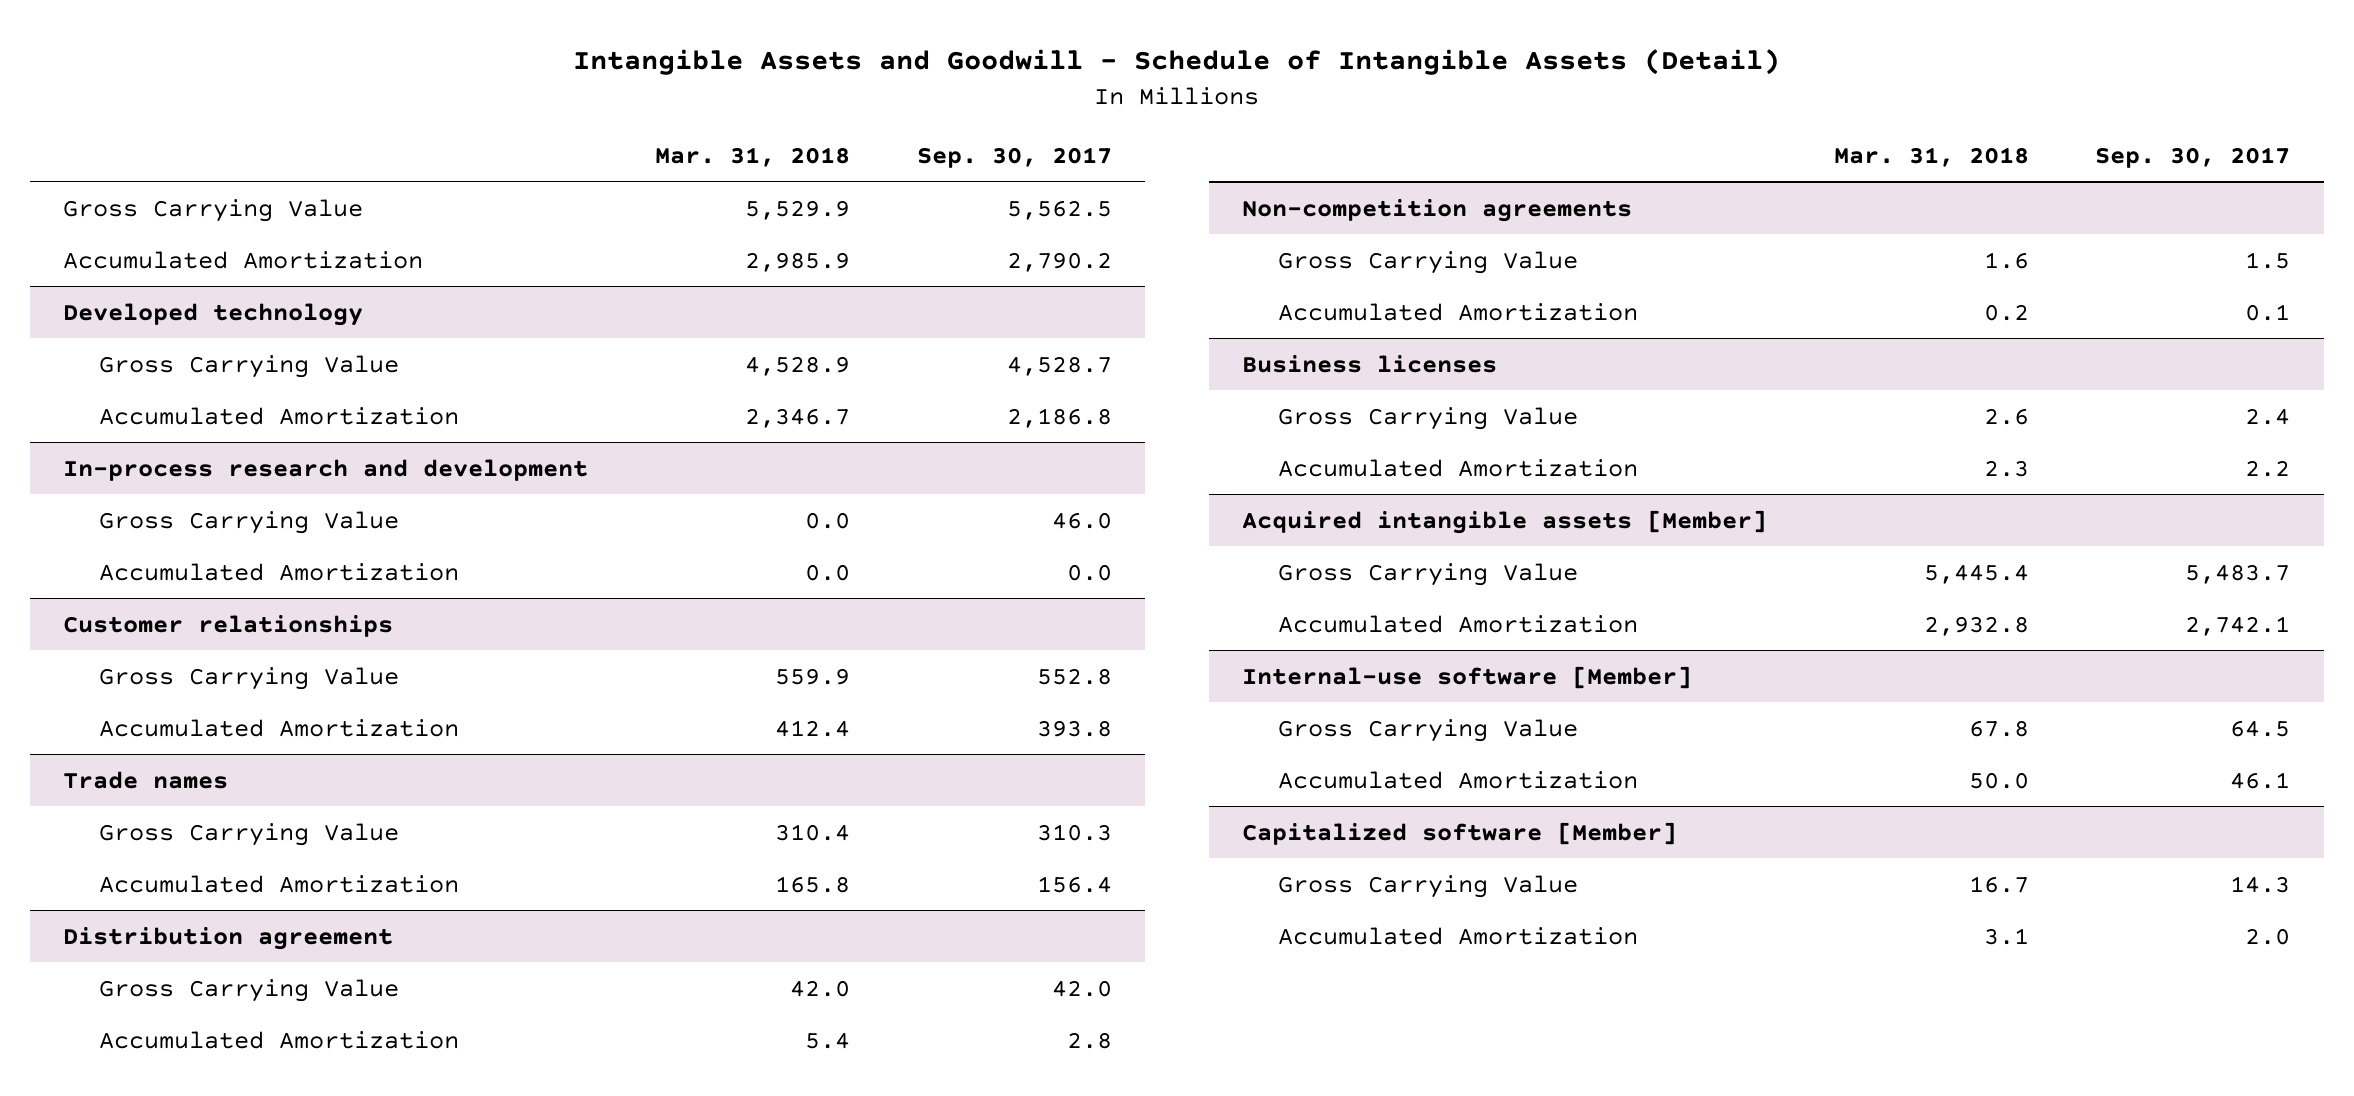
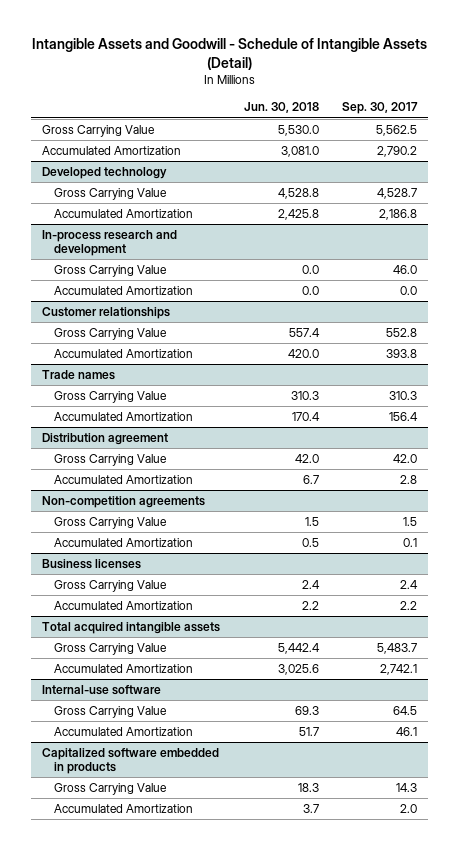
[654,146,850,167] Mar. 31, 2018 -> none
none -> [243,102,319,114] Jun. 30, 2018
[1241,509,1767,534] Acquired intangible assets [Member] -> [42,621,221,634] Total acquired intangible assets
[1241,665,1692,689] Internal-use software [Member] -> [42,684,162,695] Internal-use software
[1241,821,1677,845] Capitalized software [Member] -> [42,747,220,775] Capitalized software embedded in products

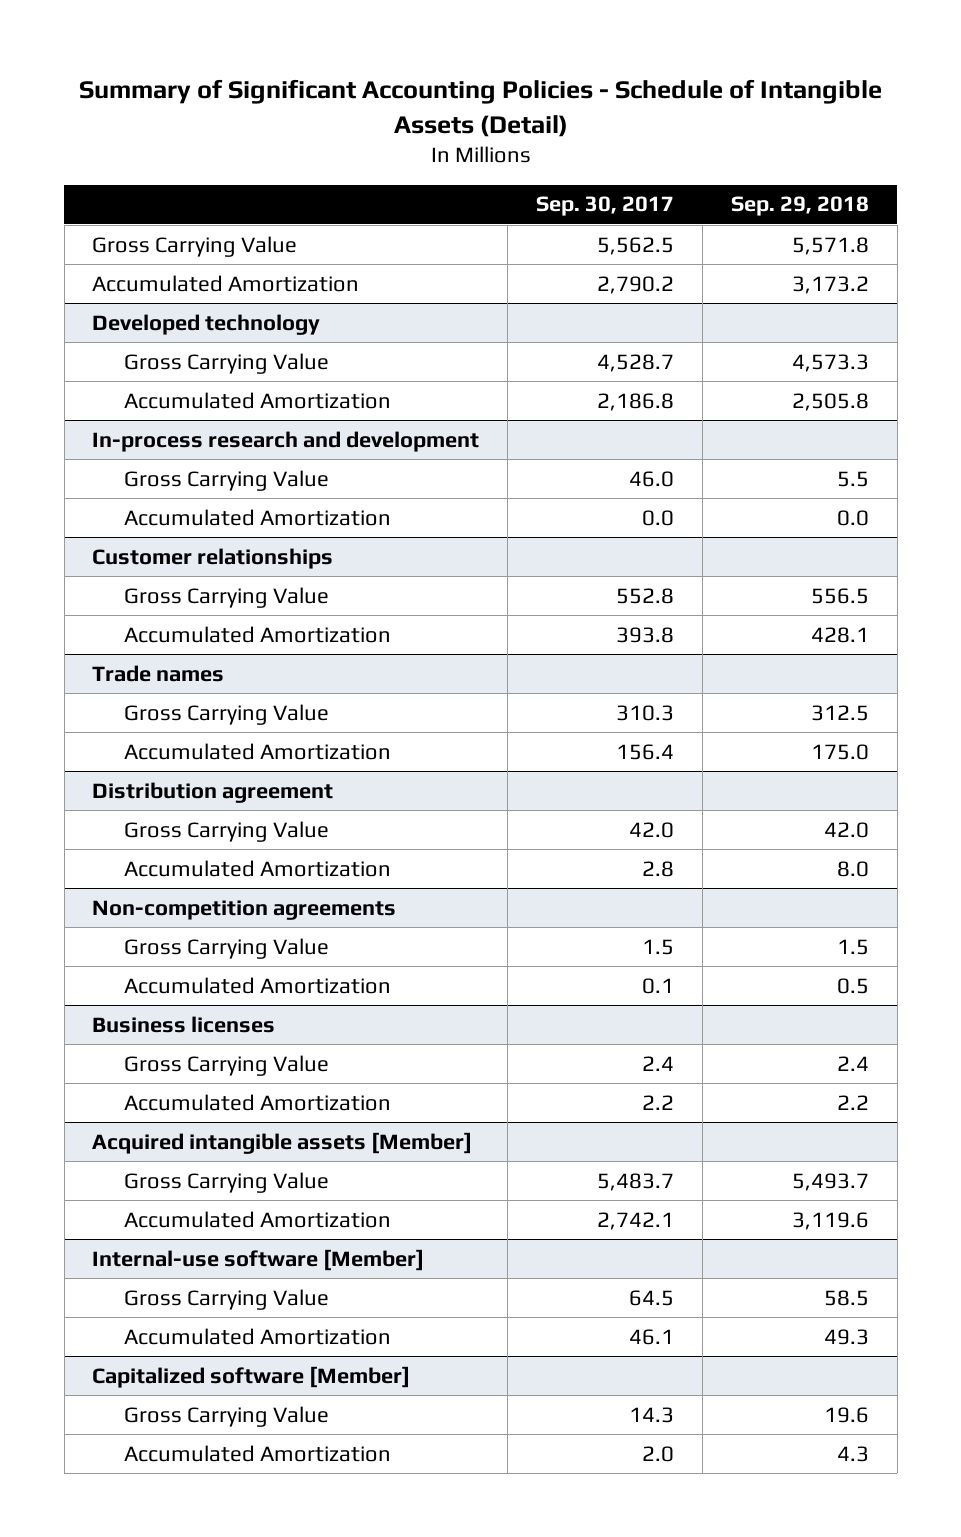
[31,38,427,71] Intangible Assets and Goodwill - Schedule of Intangible Assets (Detail) -> [78,79,882,137] Summary of Significant Accounting Policies - Schedule of Intangible Assets (Detail)
[243,102,319,114] Jun. 30, 2018 -> none
none -> [731,196,870,217] Sep. 29, 2018
[42,621,221,634] Total acquired intangible assets -> [92,1131,473,1154] Acquired intangible assets [Member]
[42,684,162,695] Internal-use software -> [92,1248,425,1271] Internal-use software [Member]
[42,747,220,775] Capitalized software embedded in products -> [92,1365,411,1388] Capitalized software [Member]

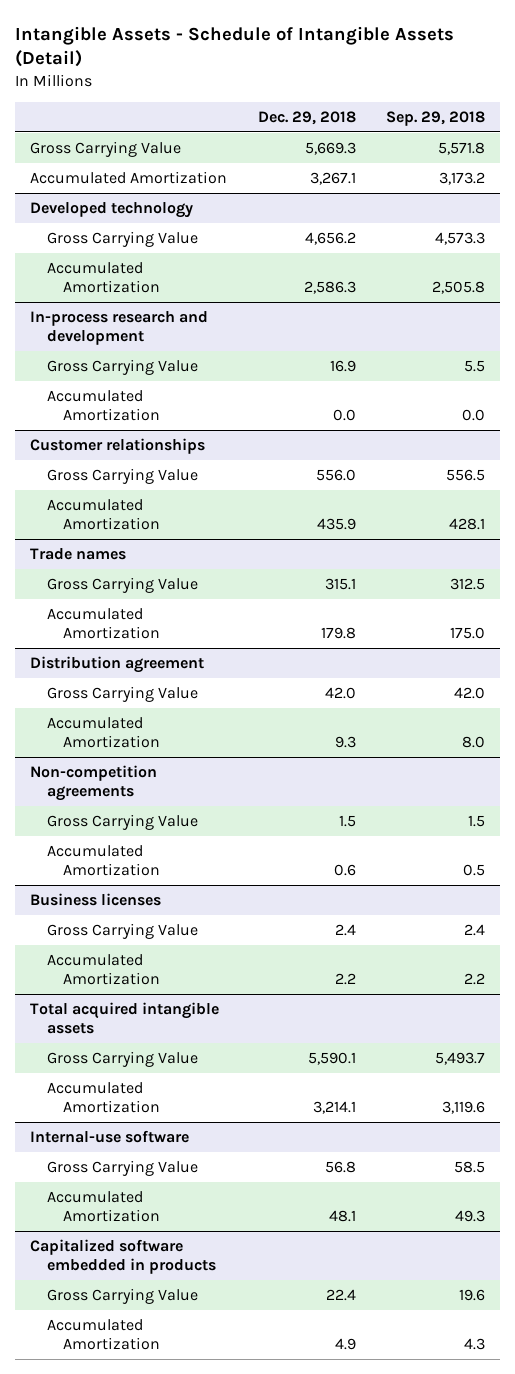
[78,79,882,137] Summary of Significant Accounting Policies - Schedule of Intangible Assets (Detail) -> [14,25,454,68] Intangible Assets - Schedule of Intangible Assets (Detail)
[536,196,675,217] Sep. 30, 2017 -> none
none -> [257,110,356,125] Dec. 29, 2018
[92,1131,473,1154] Acquired intangible assets [Member] -> [30,1001,220,1035] Total acquired intangible assets
[92,1248,425,1271] Internal-use software [Member] -> [30,1129,190,1143] Internal-use software
[92,1365,411,1388] Capitalized software [Member] -> [30,1238,216,1275] Capitalized software embedded in products

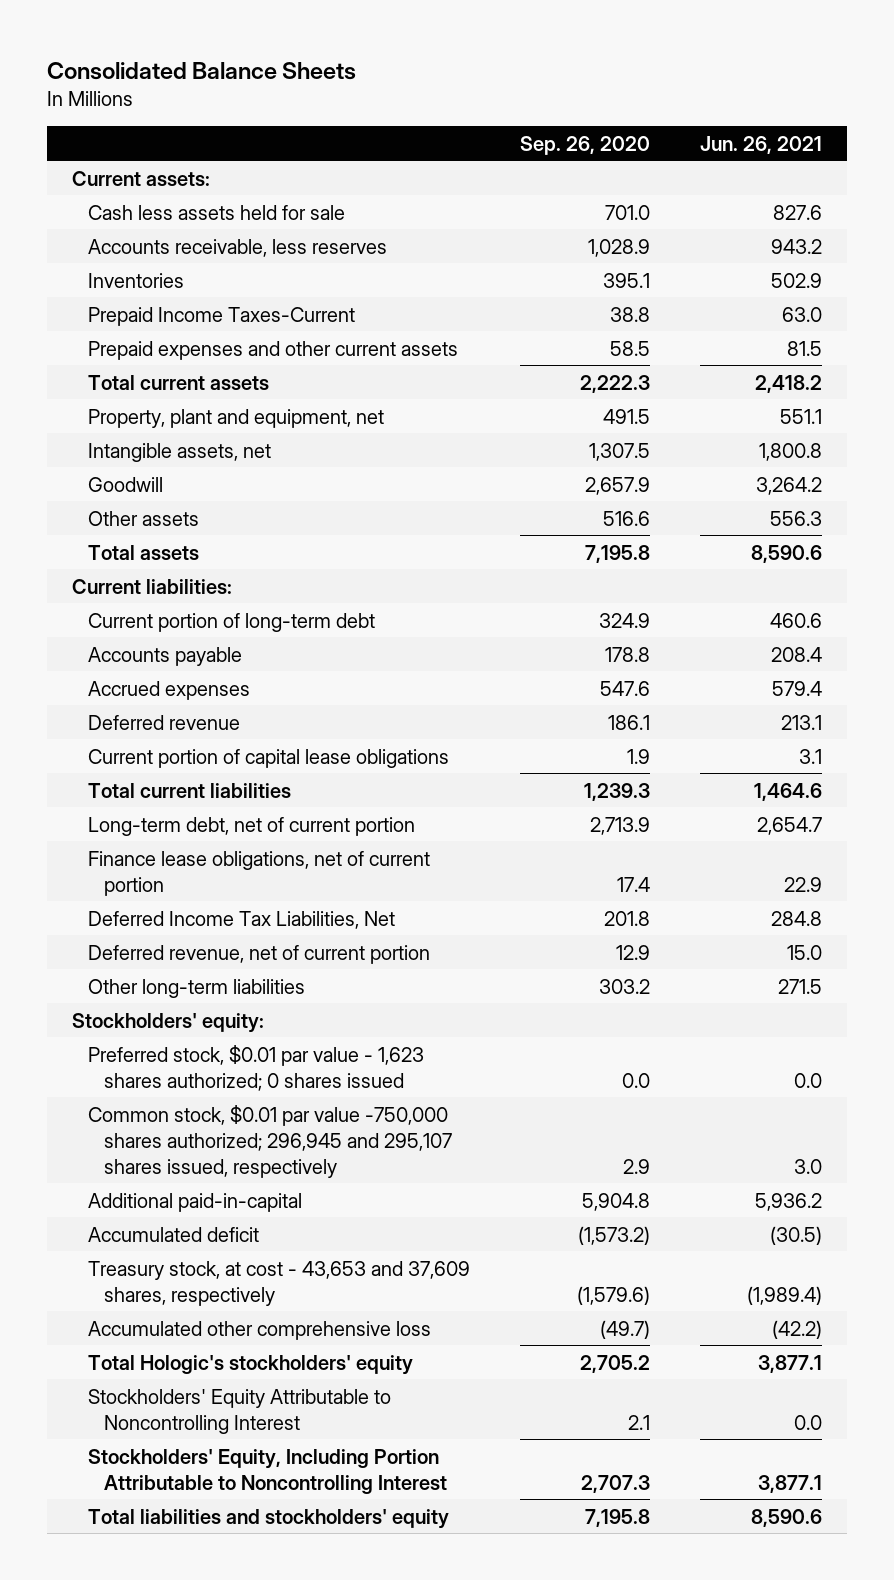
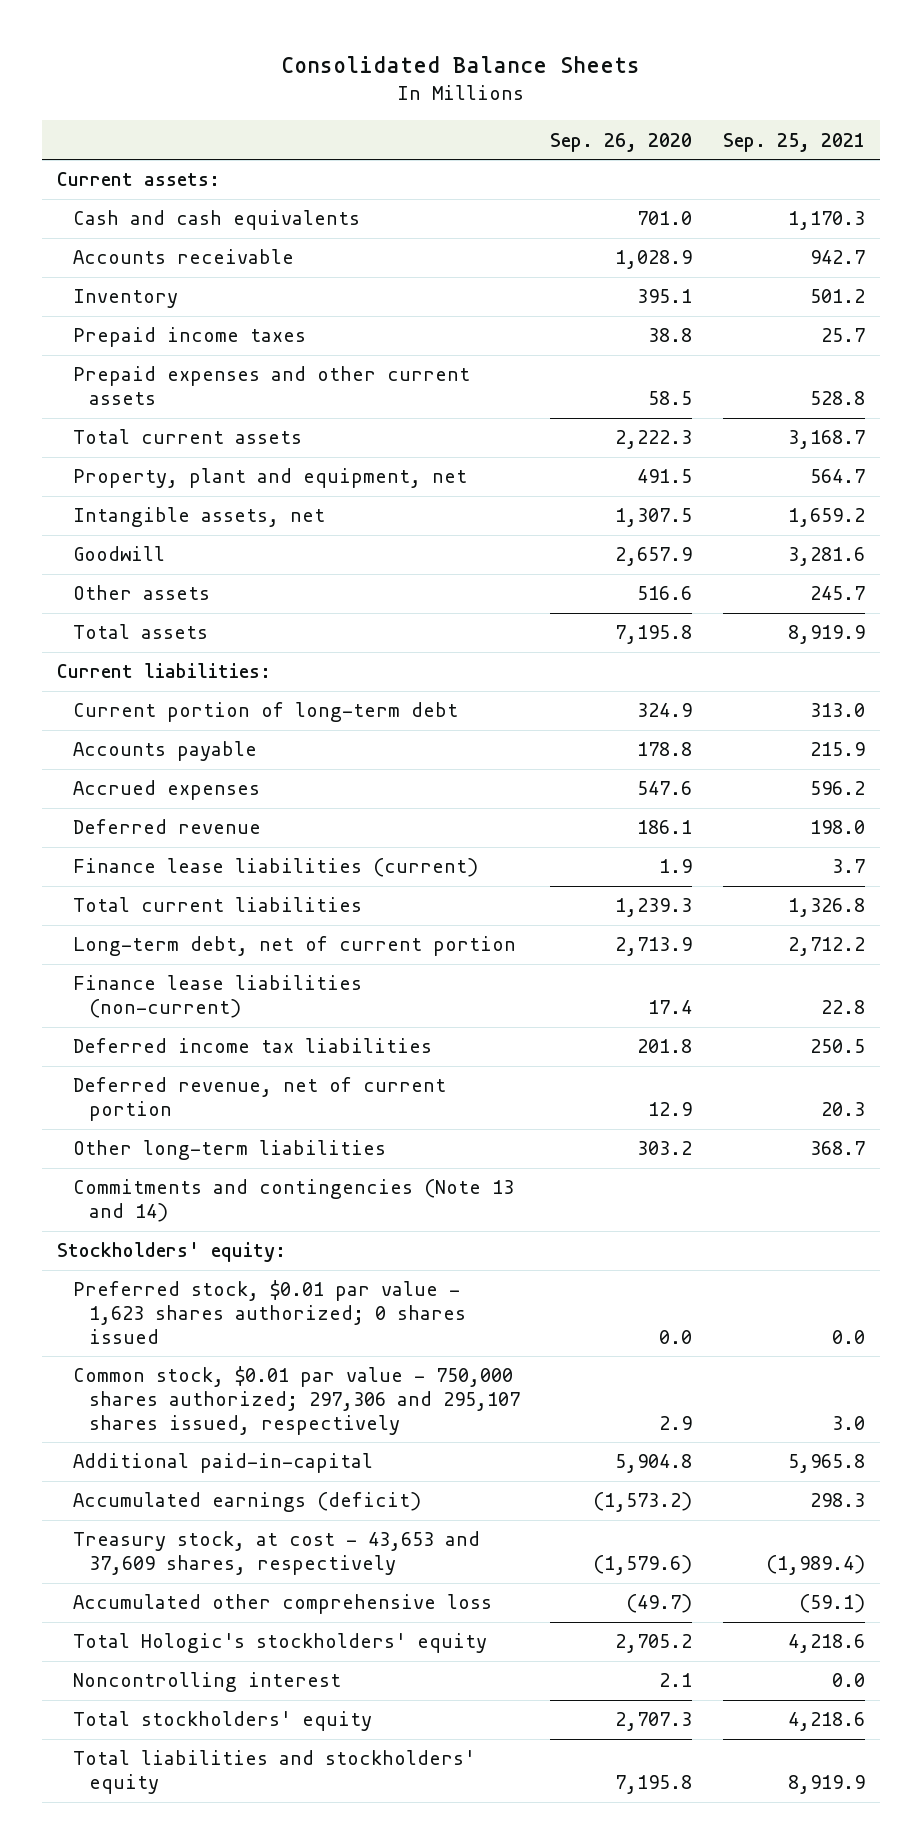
[699,135,822,154] Jun. 26, 2021 -> none
none -> [722,132,865,152] Sep. 25, 2021
[88,204,346,220] Cash less assets held for sale -> [73,210,361,231] Cash and cash equivalents
[88,238,388,257] Accounts receivable, less reserves -> [73,249,295,265] Accounts receivable
[88,272,185,288] Inventories -> [73,289,179,309] Inventory
[88,306,356,326] Prepaid Income Taxes-Current -> [73,327,307,348] Prepaid income taxes
[88,748,450,768] Current portion of capital lease obligations -> none
none -> [73,858,479,878] Finance lease liabilities (current)
[88,850,431,896] Finance lease obligations, net of current portion -> [73,975,363,1019] Finance lease liabilities (non-current)
[88,910,396,929] Deferred Income Tax Liabilities, Net -> [73,1038,433,1054] Deferred income tax liabilities
none -> [73,1179,515,1223] Commitments and contingencies (Note 13 and 14)
[88,1104,453,1178] Common stock, $0.01 par value -750,000 shares authorized; 296,945 and 295,107 shares issued, respectively -> [73,1366,520,1435] Common stock, $0.01 par value - 750,000 shares authorized; 297,306 and 295,107 shares issued, respectively
[88,1226,260,1242] Accumulated deficit -> [73,1492,422,1513] Accumulated earnings (deficit)
[88,1388,392,1434] Stockholders' Equity Attributable to Noncontrolling Interest -> [73,1672,342,1693] Noncontrolling interest
[88,1448,448,1494] Stockholders' Equity, Including Portion Attributable to Noncontrolling Interest -> [73,1711,373,1732] Total stockholders' equity

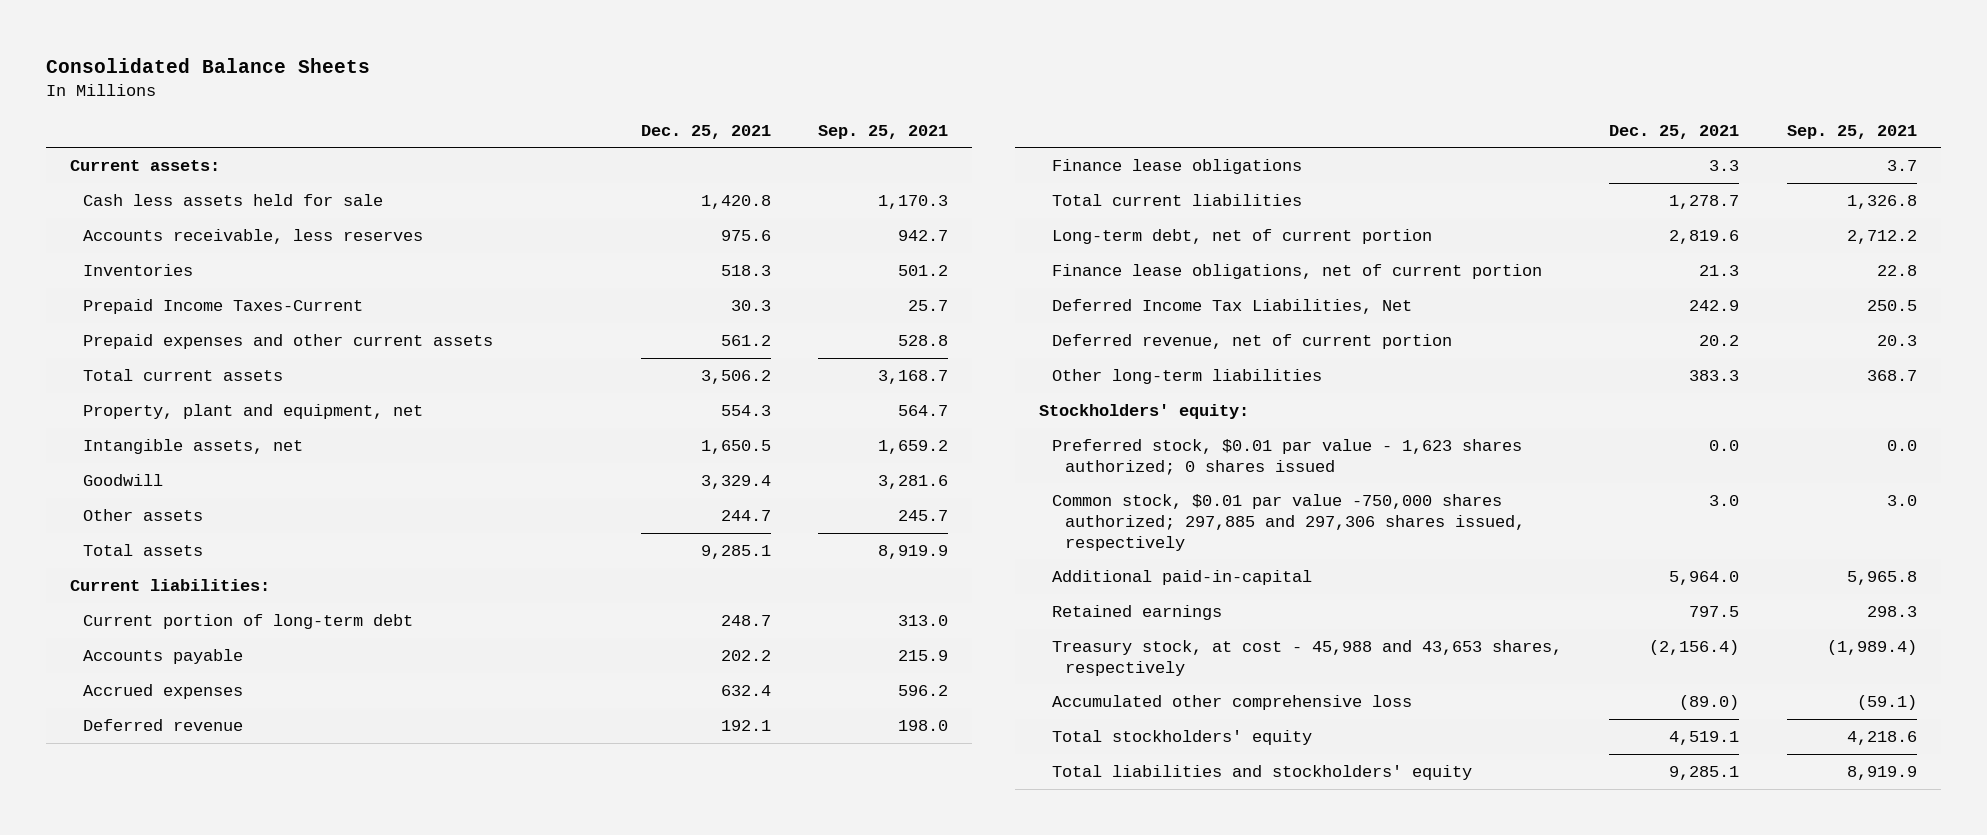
[550,132,693,152] Sep. 26, 2020 -> none
none -> [640,124,771,139] Dec. 25, 2021
[73,210,361,231] Cash and cash equivalents -> [82,193,383,206] Cash less assets held for sale
[73,249,295,265] Accounts receivable -> [82,228,423,244] Accounts receivable, less reserves
[73,289,179,309] Inventory -> [82,263,193,276] Inventories
[73,327,307,348] Prepaid income taxes -> [82,298,363,314] Prepaid Income Taxes-Current
[73,858,479,878] Finance lease liabilities (current) -> [1051,158,1302,174] Finance lease obligations
[73,975,363,1019] Finance lease liabilities (non-current) -> [1051,263,1542,279] Finance lease obligations, net of current portion
[73,1038,433,1054] Deferred income tax liabilities -> [1051,298,1412,314] Deferred Income Tax Liabilities, Net
[73,1179,515,1223] Commitments and contingencies (Note 13 and 14) -> none
[73,1366,520,1435] Common stock, $0.01 par value - 750,000 shares authorized; 297,306 and 295,107 shares issued, respectively -> [1051,493,1525,551] Common stock, $0.01 par value -750,000 shares authorized; 297,885 and 297,306 shares issued, respectively
[73,1492,422,1513] Accumulated earnings (deficit) -> [1051,604,1222,620] Retained earnings
[73,1531,481,1576] Treasury stock, at cost - 43,653 and 37,609 shares, respectively -> [1051,639,1562,676] Treasury stock, at cost - 45,988 and 43,653 shares, respectively
[73,1633,488,1654] Total Hologic's stockholders' equity -> none
[73,1672,342,1693] Noncontrolling interest -> none

